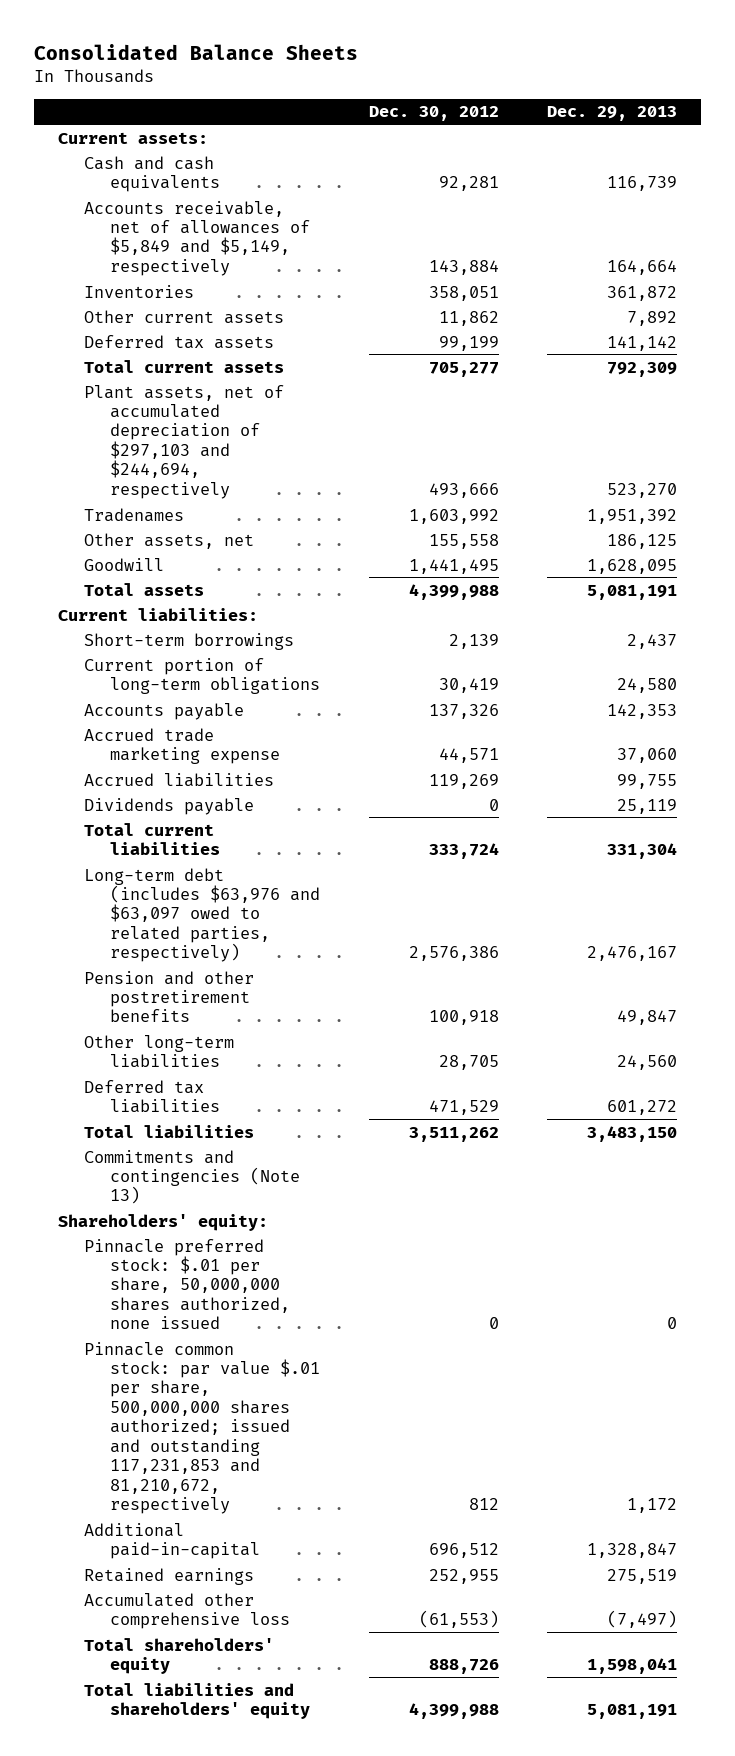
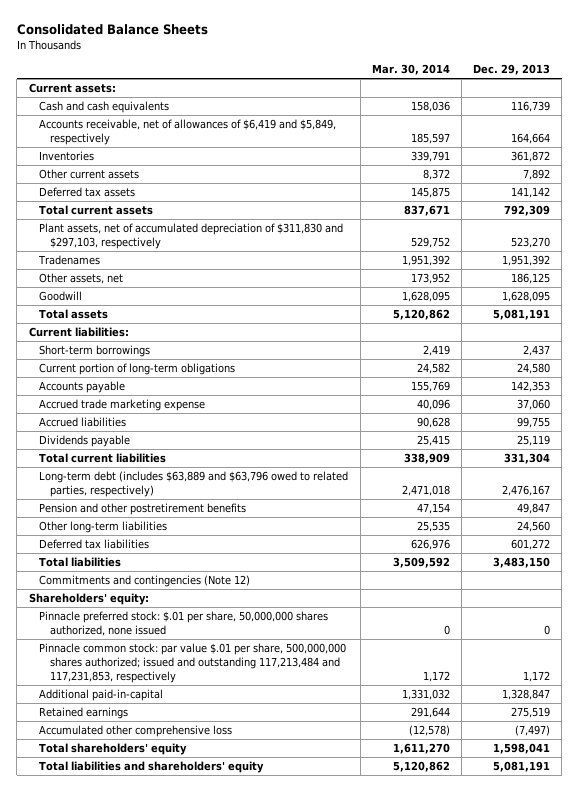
[368,106,499,122] Dec. 30, 2012 -> none
none -> [371,64,450,76] Mar. 30, 2014
[84,200,311,276] Accounts receivable, net of allowances of $5,849 and $5,149, respectively -> [39,118,337,145] Accounts receivable, net of allowances of $6,419 and $5,849, respectively
[84,384,285,499] Plant assets, net of accumulated depreciation of $297,103 and $244,694, respectively -> [39,222,344,249] Plant assets, net of accumulated depreciation of $311,830 and $297,103, respectively
[84,867,321,963] Long-term debt (includes $63,976 and $63,097 owed to related parties, respectively) -> [39,470,349,497] Long-term debt (includes $63,889 and $63,796 owed to related parties, respectively)
[84,1149,301,1205] Commitments and contingencies (Note 13) -> [39,574,251,587] Commitments and contingencies (Note 12)
[84,1341,321,1515] Pinnacle common stock: par value $.01 per share, 500,000,000 shares authorized; issued and outstanding 117,231,853 and 81,210,672, respectively -> [39,642,347,683] Pinnacle common stock: par value $.01 per share, 500,000,000 shares authorized; issued and outstanding 117,213,484 and 117,231,853, respectively

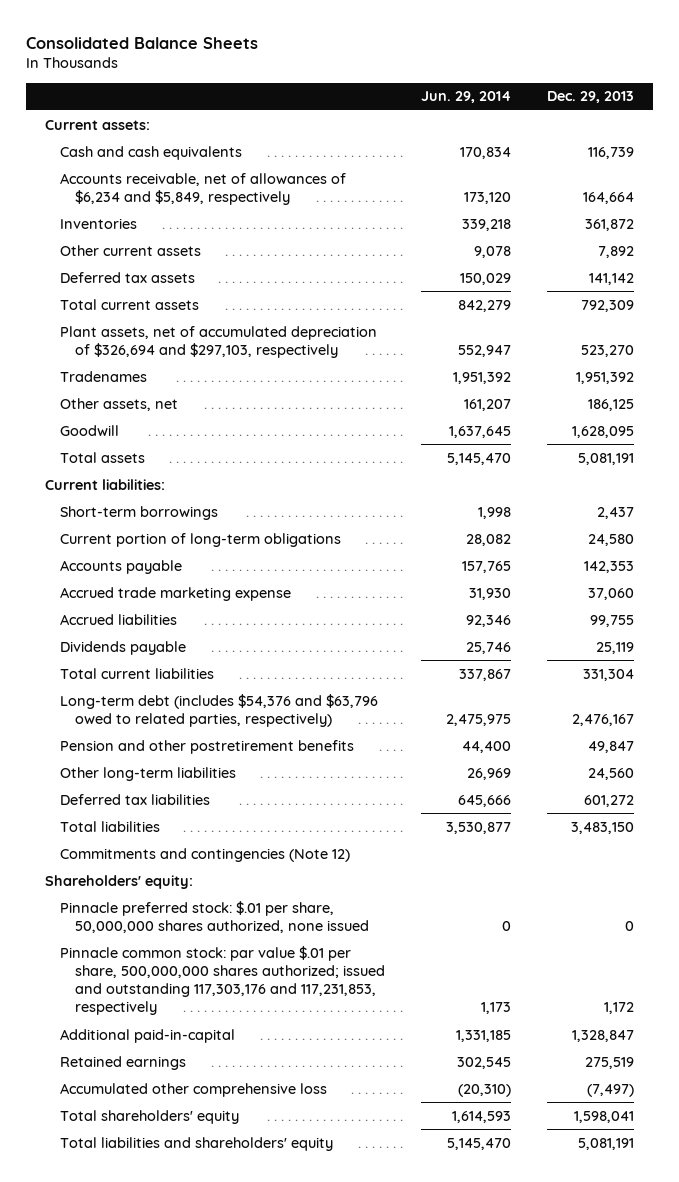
[371,64,450,76] Mar. 30, 2014 -> none
none -> [420,91,511,104] Jun. 29, 2014
[39,118,337,145] Accounts receivable, net of allowances of $6,419 and $5,849, respectively -> [59,172,346,205] Accounts receivable, net of allowances of $6,234 and $5,849, respectively
[39,222,344,249] Plant assets, net of accumulated depreciation of $311,830 and $297,103, respectively -> [59,325,377,358] Plant assets, net of accumulated depreciation of $326,694 and $297,103, respectively
[39,470,349,497] Long-term debt (includes $63,889 and $63,796 owed to related parties, respectively) -> [59,693,378,727] Long-term debt (includes $54,376 and $63,796 owed to related parties, respectively)
[39,642,347,683] Pinnacle common stock: par value $.01 per share, 500,000,000 shares authorized; issued and outstanding 117,213,484 and 117,231,853, respectively -> [59,945,385,1016] Pinnacle common stock: par value $.01 per share, 500,000,000 shares authorized; issued and outstanding 117,303,176 and 117,231,853, respectively

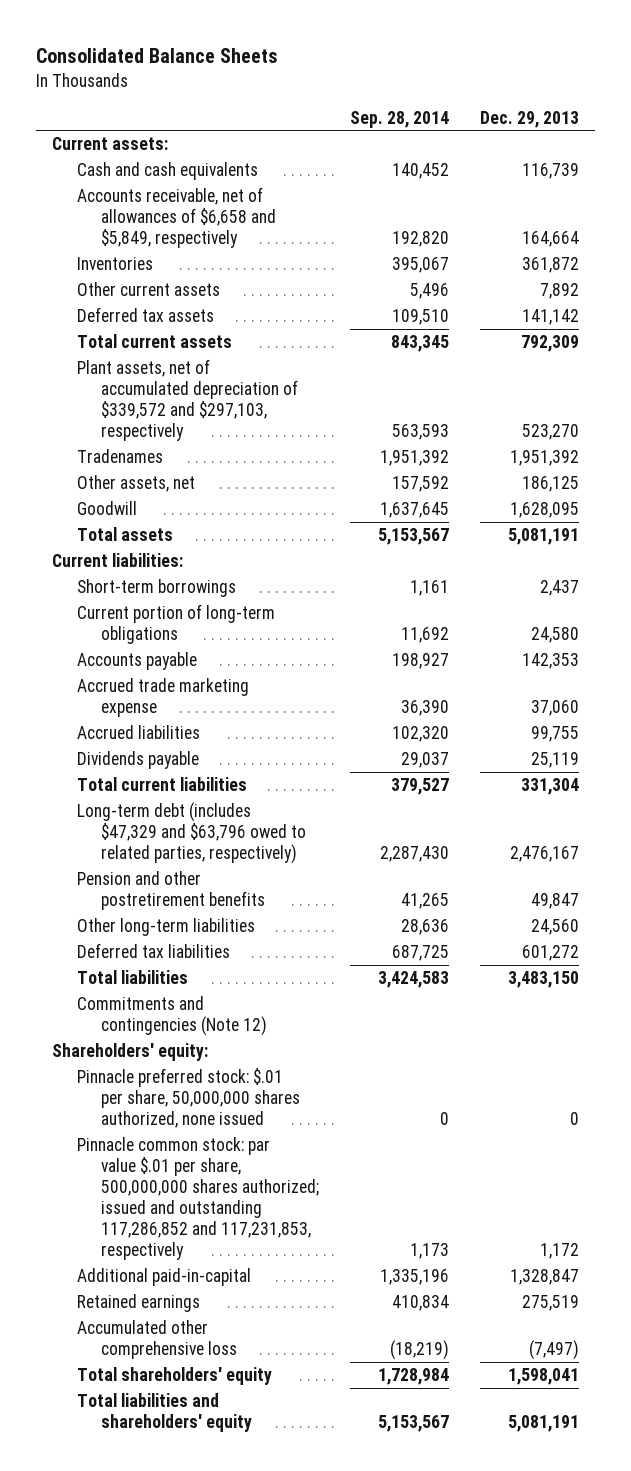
[420,91,511,104] Jun. 29, 2014 -> none
none -> [350,110,450,128] Sep. 28, 2014
[59,172,346,205] Accounts receivable, net of allowances of $6,234 and $5,849, respectively -> [76,187,277,249] Accounts receivable, net of allowances of $6,658 and $5,849, respectively
[59,325,377,358] Plant assets, net of accumulated depreciation of $326,694 and $297,103, respectively -> [76,359,299,442] Plant assets, net of accumulated depreciation of $339,572 and $297,103, respectively
[59,693,378,727] Long-term debt (includes $54,376 and $63,796 owed to related parties, respectively) -> [76,802,307,865] Long-term debt (includes $47,329 and $63,796 owed to related parties, respectively)
[59,945,385,1016] Pinnacle common stock: par value $.01 per share, 500,000,000 shares authorized; issued and outstanding 117,303,176 and 117,231,853, respectively -> [76,1137,320,1260] Pinnacle common stock: par value $.01 per share, 500,000,000 shares authorized; issued and outstanding 117,286,852 and 117,231,853, respectively

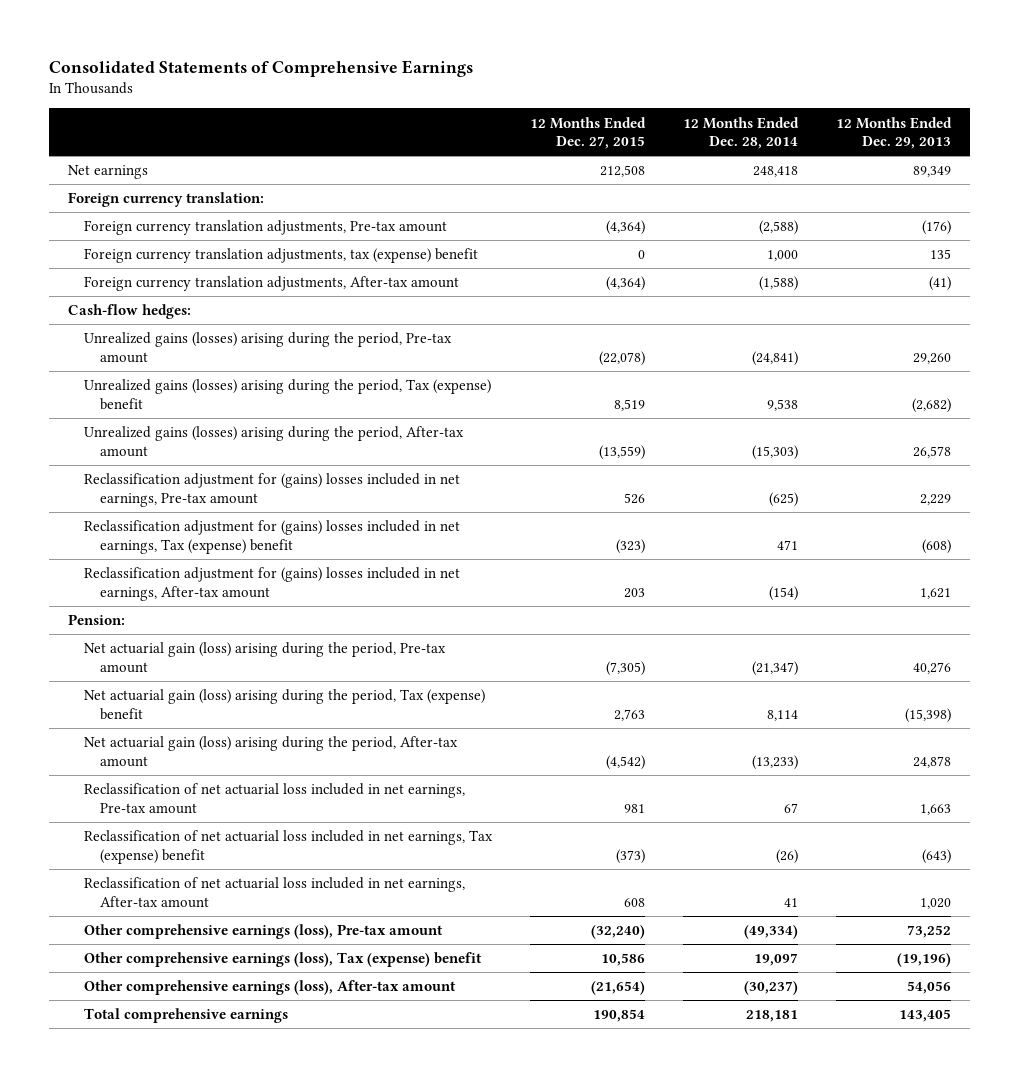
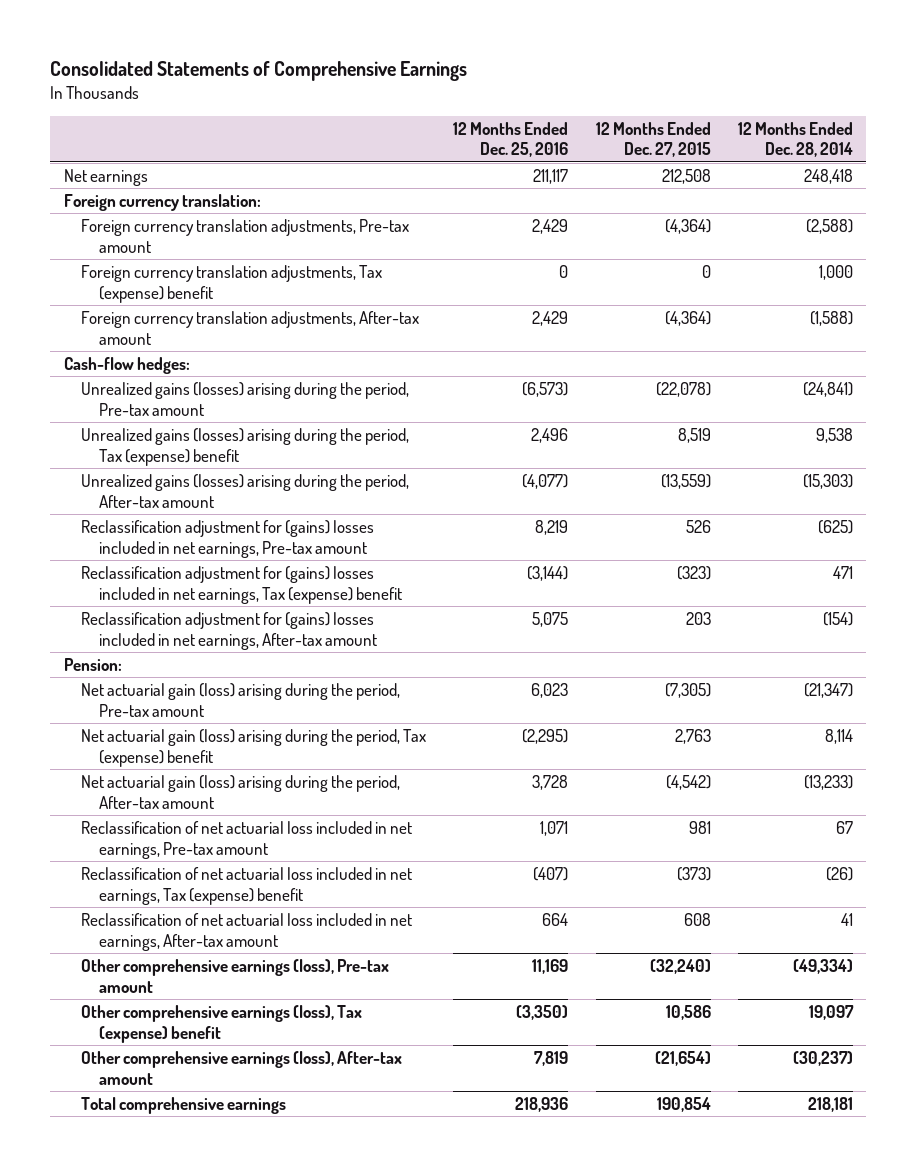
[836,116,953,150] 12 Months Ended Dec. 29, 2013 -> none
none -> [453,121,569,158] 12 Months Ended Dec. 25, 2016
[84,248,479,264] Foreign currency translation adjustments, tax (expense) benefit -> [81,264,383,303] Foreign currency translation adjustments, Tax (expense) benefit

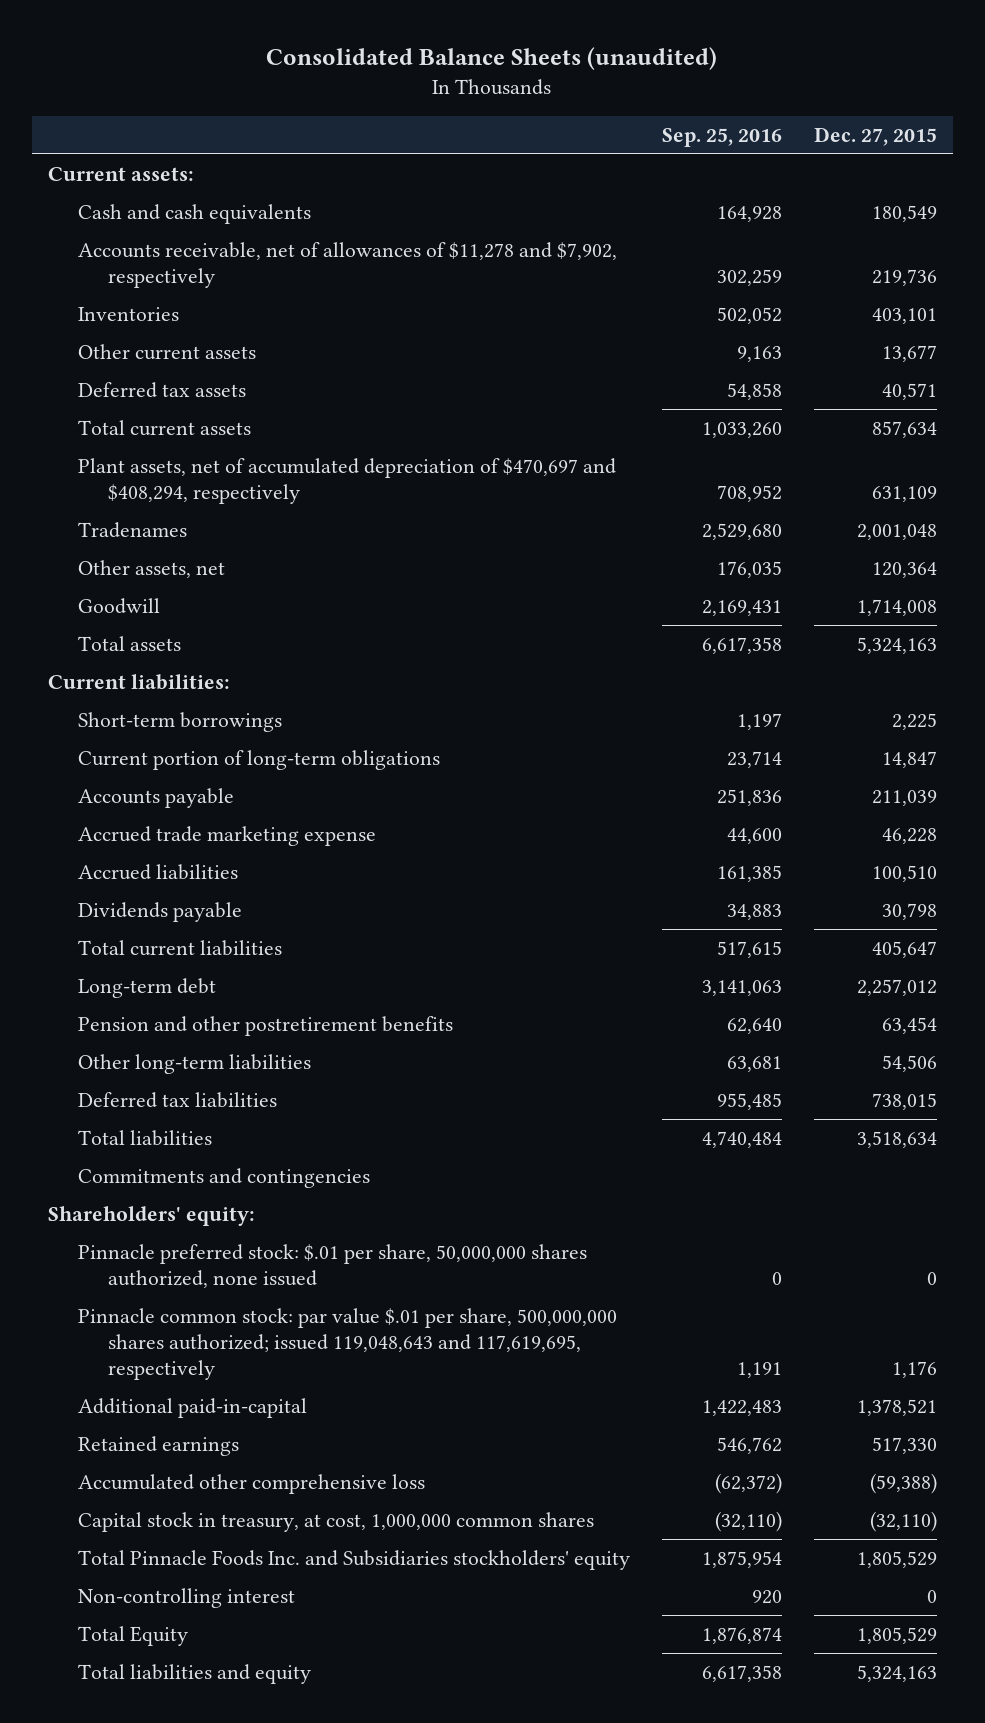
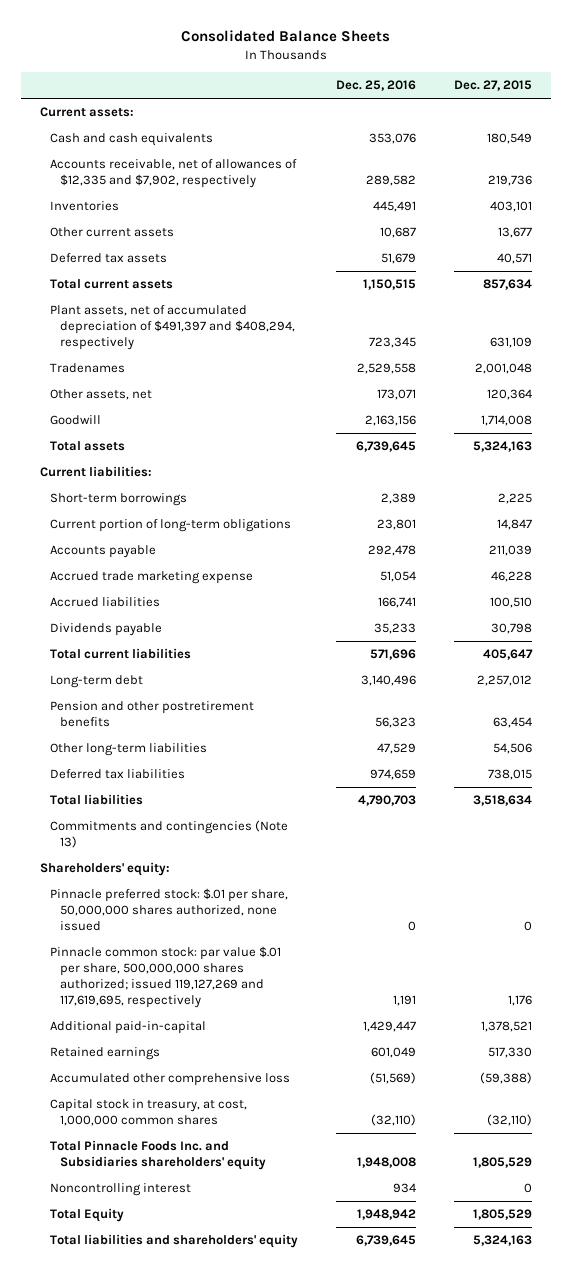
[266,47,718,71] Consolidated Balance Sheets (unaudited) -> [181,30,391,43] Consolidated Balance Sheets
[661,127,782,147] Sep. 25, 2016 -> none
none -> [336,80,417,92] Dec. 25, 2016
[77,241,617,288] Accounts receivable, net of allowances of $11,278 and $7,902, respectively -> [49,159,297,189] Accounts receivable, net of allowances of $12,335 and $7,902, respectively
[77,457,616,504] Plant assets, net of accumulated depreciation of $470,697 and $408,294, respectively -> [49,305,295,351] Plant assets, net of accumulated depreciation of $491,397 and $408,294, respectively
[77,1167,370,1188] Commitments and contingencies -> [49,820,288,849] Commitments and contingencies (Note 13)
[77,1307,617,1380] Pinnacle common stock: par value $.01 per share, 500,000,000 shares authorized; issued 119,048,643 and 117,619,695, respectively -> [49,946,281,1009] Pinnacle common stock: par value $.01 per share, 500,000,000 shares authorized; issued 119,127,269 and 117,619,695, respectively
[77,1549,630,1570] Total Pinnacle Foods Inc. and Subsidiaries stockholders' equity -> [49,1140,266,1171] Total Pinnacle Foods Inc. and Subsidiaries shareholders' equity
[77,1587,295,1608] Non-controlling interest -> [49,1183,191,1197] Noncontrolling interest
[77,1663,311,1684] Total liabilities and equity -> [49,1234,298,1249] Total liabilities and shareholders' equity

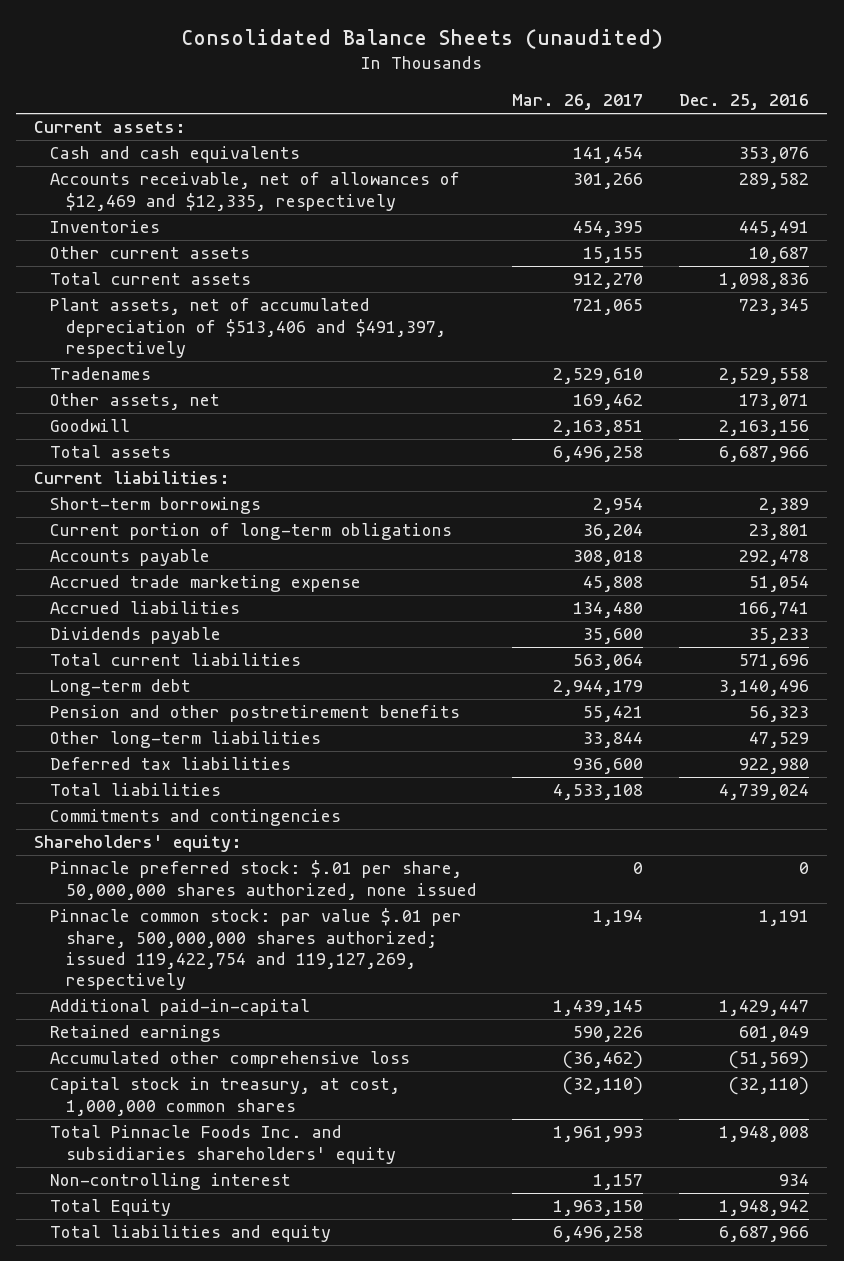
[181,30,391,43] Consolidated Balance Sheets -> [180,28,663,49] Consolidated Balance Sheets (unaudited)
[454,80,533,92] Dec. 27, 2015 -> none
none -> [512,94,644,111] Mar. 26, 2017
[49,159,297,189] Accounts receivable, net of allowances of $12,335 and $7,902, respectively -> [50,172,461,211] Accounts receivable, net of allowances of $12,469 and $12,335, respectively
[49,253,167,264] Deferred tax assets -> none
[363,279,417,291] 1,150,515 -> [719,273,810,290] 1,098,836
[49,305,295,351] Plant assets, net of accumulated depreciation of $491,397 and $408,294, respectively -> [50,298,446,359] Plant assets, net of accumulated depreciation of $513,406 and $491,397, respectively
[356,441,417,453] 6,739,645 -> [719,446,810,463] 6,687,966
[370,769,417,781] 974,659 -> [739,758,810,775] 922,980
[358,795,417,807] 4,790,703 -> [719,784,810,801] 4,739,024
[49,820,288,849] Commitments and contingencies (Note 13) -> [50,809,342,827] Commitments and contingencies
[49,946,281,1009] Pinnacle common stock: par value $.01 per share, 500,000,000 shares authorized; issued 119,127,269 and 117,619,695, respectively -> [50,908,463,991] Pinnacle common stock: par value $.01 per share, 500,000,000 shares authorized; issued 119,422,754 and 119,127,269, respectively
[49,1140,266,1171] Total Pinnacle Foods Inc. and Subsidiaries shareholders' equity -> [50,1125,396,1164] Total Pinnacle Foods Inc. and subsidiaries shareholders' equity
[49,1183,191,1197] Noncontrolling interest -> [50,1173,292,1191] Non-controlling interest
[49,1234,298,1249] Total liabilities and shareholders' equity -> [50,1225,332,1243] Total liabilities and equity
[356,1235,417,1247] 6,739,645 -> [719,1226,810,1243] 6,687,966

